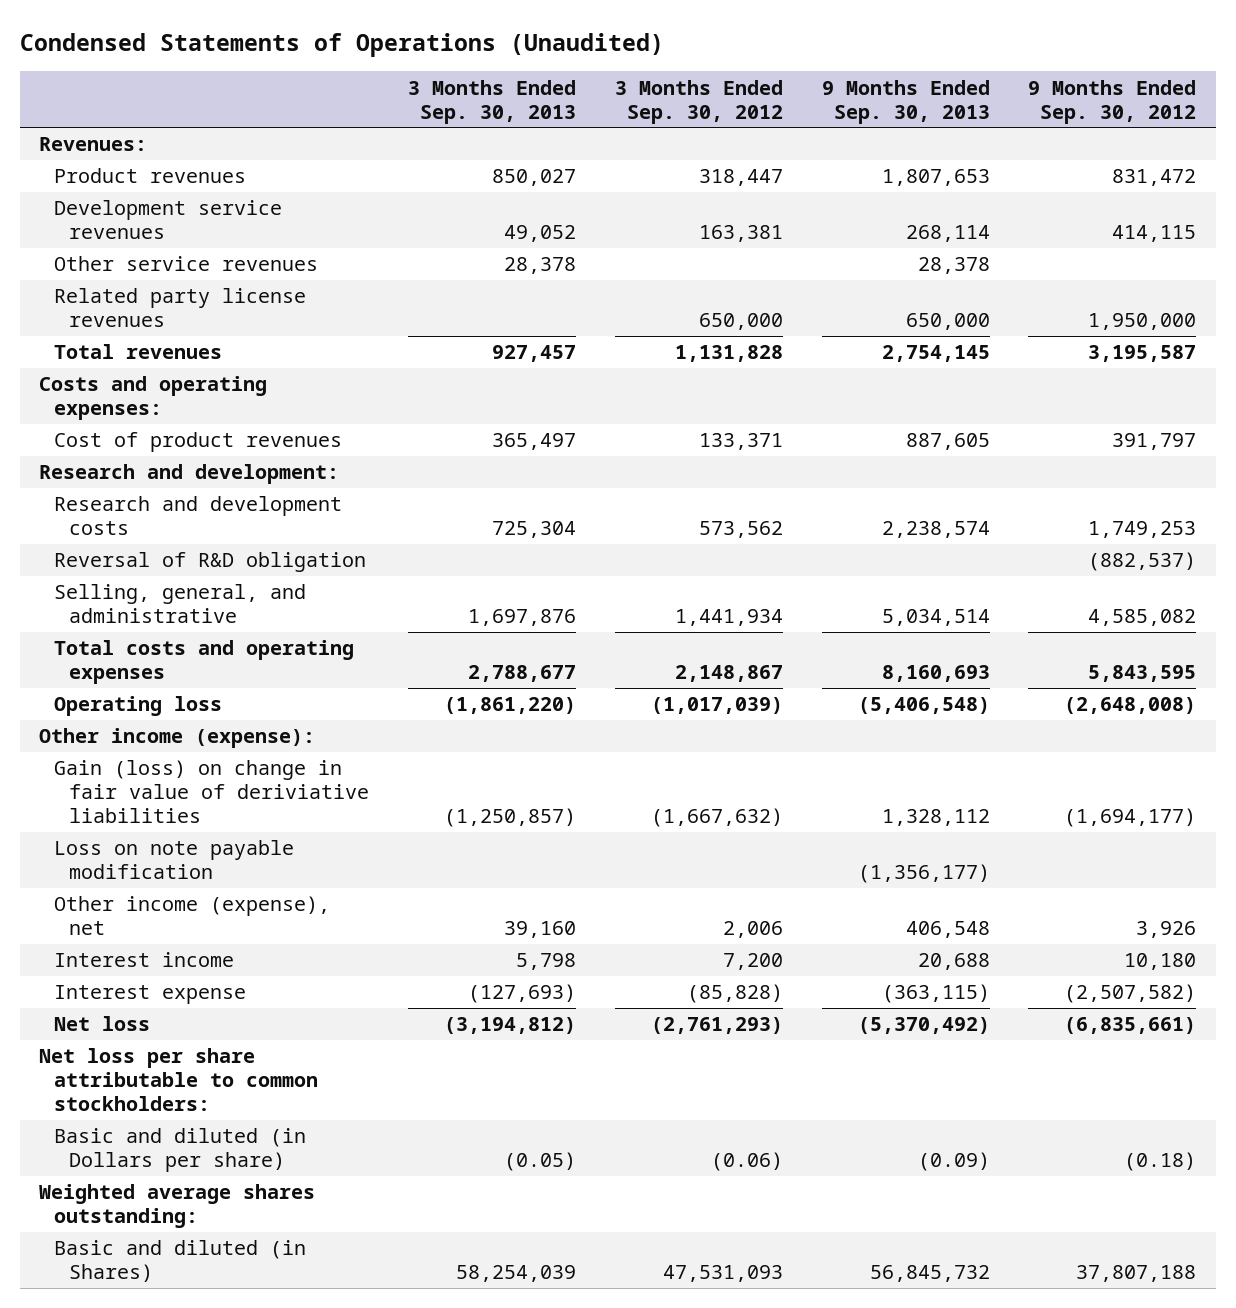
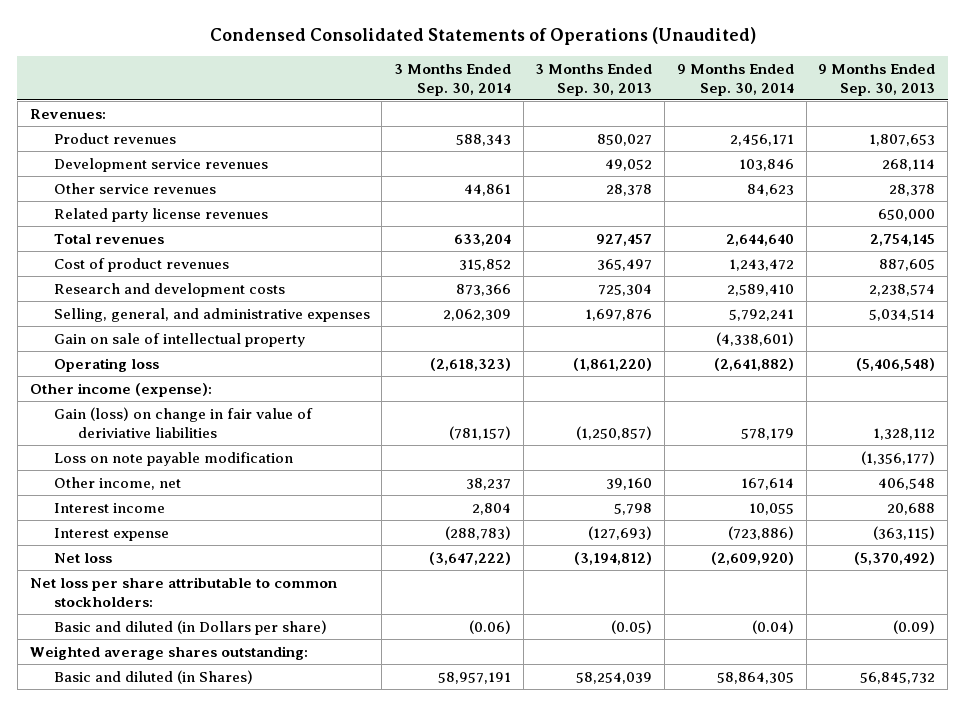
[20,33,665,58] Condensed Statements of Operations (Unaudited) -> [209,27,756,46] Condensed Consolidated Statements of Operations (Unaudited)
[614,79,783,124] 3 Months Ended Sep. 30, 2012 -> none
[1028,79,1197,124] 9 Months Ended Sep. 30, 2012 -> none
none -> [394,63,512,96] 3 Months Ended Sep. 30, 2014
none -> [676,63,794,96] 9 Months Ended Sep. 30, 2014
[39,376,268,421] Costs and operating expenses: -> none
[39,464,340,485] Research and development: -> none
[54,552,367,573] Reversal of R&D obligation -> none
[54,640,355,685] Total costs and operating expenses -> none
[54,584,307,624] Selling, general, and administrative -> [53,307,370,322] Selling, general, and administrative expenses
none -> [53,332,305,347] Gain on sale of intellectual property
[54,896,331,936] Other income (expense), net -> [53,476,181,490] Other income, net

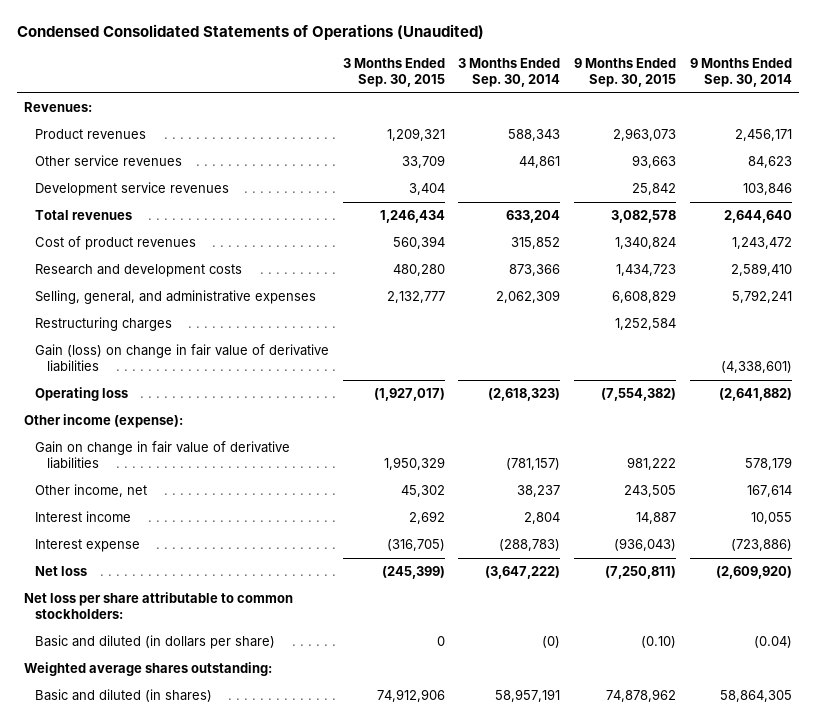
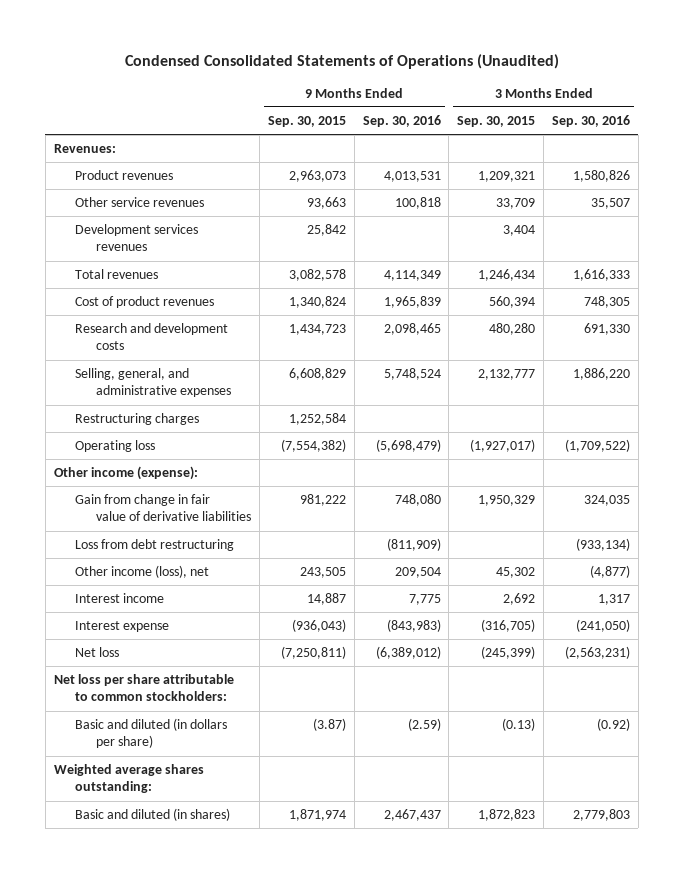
[458,58,561,88] 3 Months Ended Sep. 30, 2014 -> none
[689,58,792,88] 9 Months Ended Sep. 30, 2014 -> none
none -> [362,114,441,127] Sep. 30, 2016
none -> [552,114,631,127] Sep. 30, 2016
[35,182,230,197] Development service revenues -> [74,224,198,252] Development services revenues
[35,344,330,373] Gain (loss) on change in fair value of derivative liabilities -> none
[35,441,291,470] Gain on change in fair value of derivative liabilities -> [74,494,252,522] Gain from change in fair value of derivative liabilities
none -> [74,539,234,552] Loss from debt restructuring
[35,484,148,498] Other income, net -> [74,565,209,579] Other income (loss), net
[436,636,445,647] 0 -> [502,718,536,732] (0.13)
[641,636,677,649] (0.10) -> [312,718,346,732] (3.87)
[376,689,445,703] 74,912,906 -> [478,809,536,822] 1,872,823
[606,689,677,703] 74,878,962 -> [288,809,346,822] 1,871,974

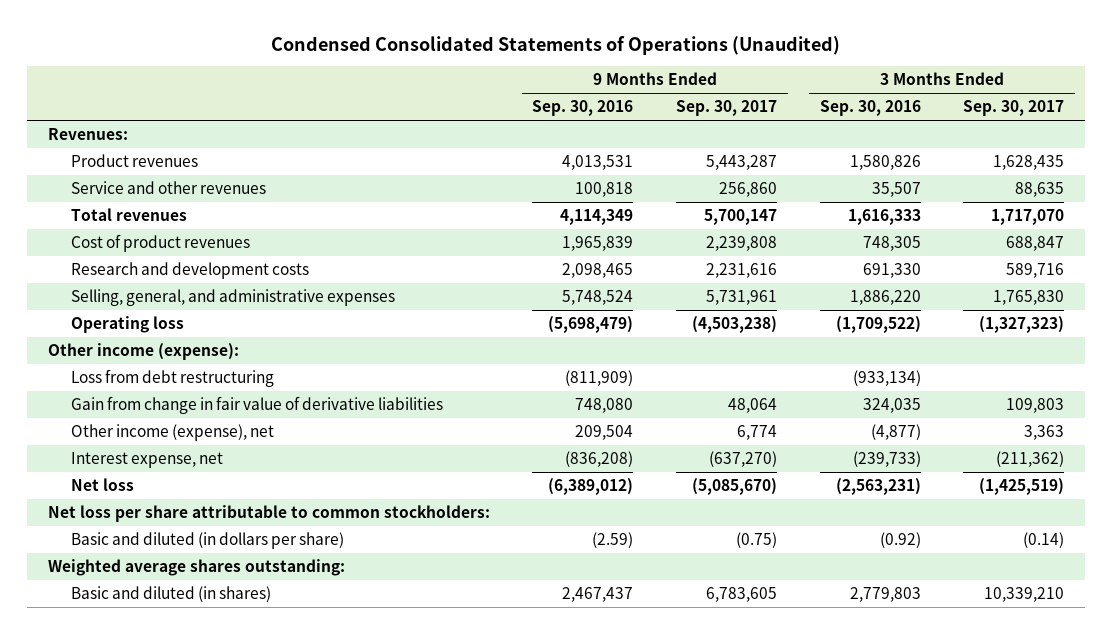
[267,115,346,127] Sep. 30, 2015 -> none
[457,115,536,127] Sep. 30, 2015 -> none
none -> [676,100,778,117] Sep. 30, 2017
none -> [963,100,1065,117] Sep. 30, 2017
[74,224,198,252] Development services revenues -> none
[74,197,204,208] Other service revenues -> [70,181,266,195] Service and other revenues
[74,413,199,426] Restructuring charges -> none
[74,593,164,604] Interest income -> none
[74,494,252,522] Gain from change in fair value of derivative liabilities -> [70,396,443,415] Gain from change in fair value of derivative liabilities
[74,565,209,579] Other income (loss), net -> [70,424,274,442] Other income (expense), net
[74,621,169,633] Interest expense -> [70,452,223,469] Interest expense, net
[386,619,441,633] (843,983) -> [565,451,634,468] (836,208)
[576,619,631,633] (241,050) -> [852,451,921,468] (239,733)

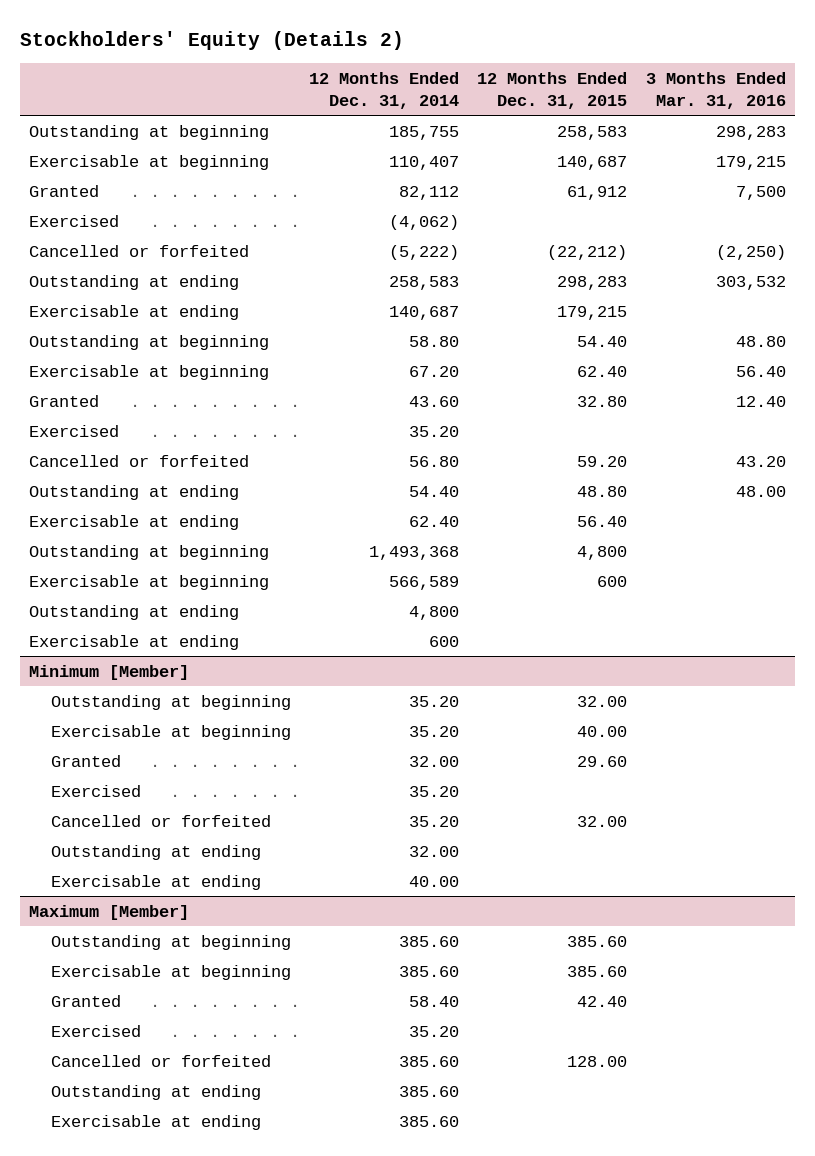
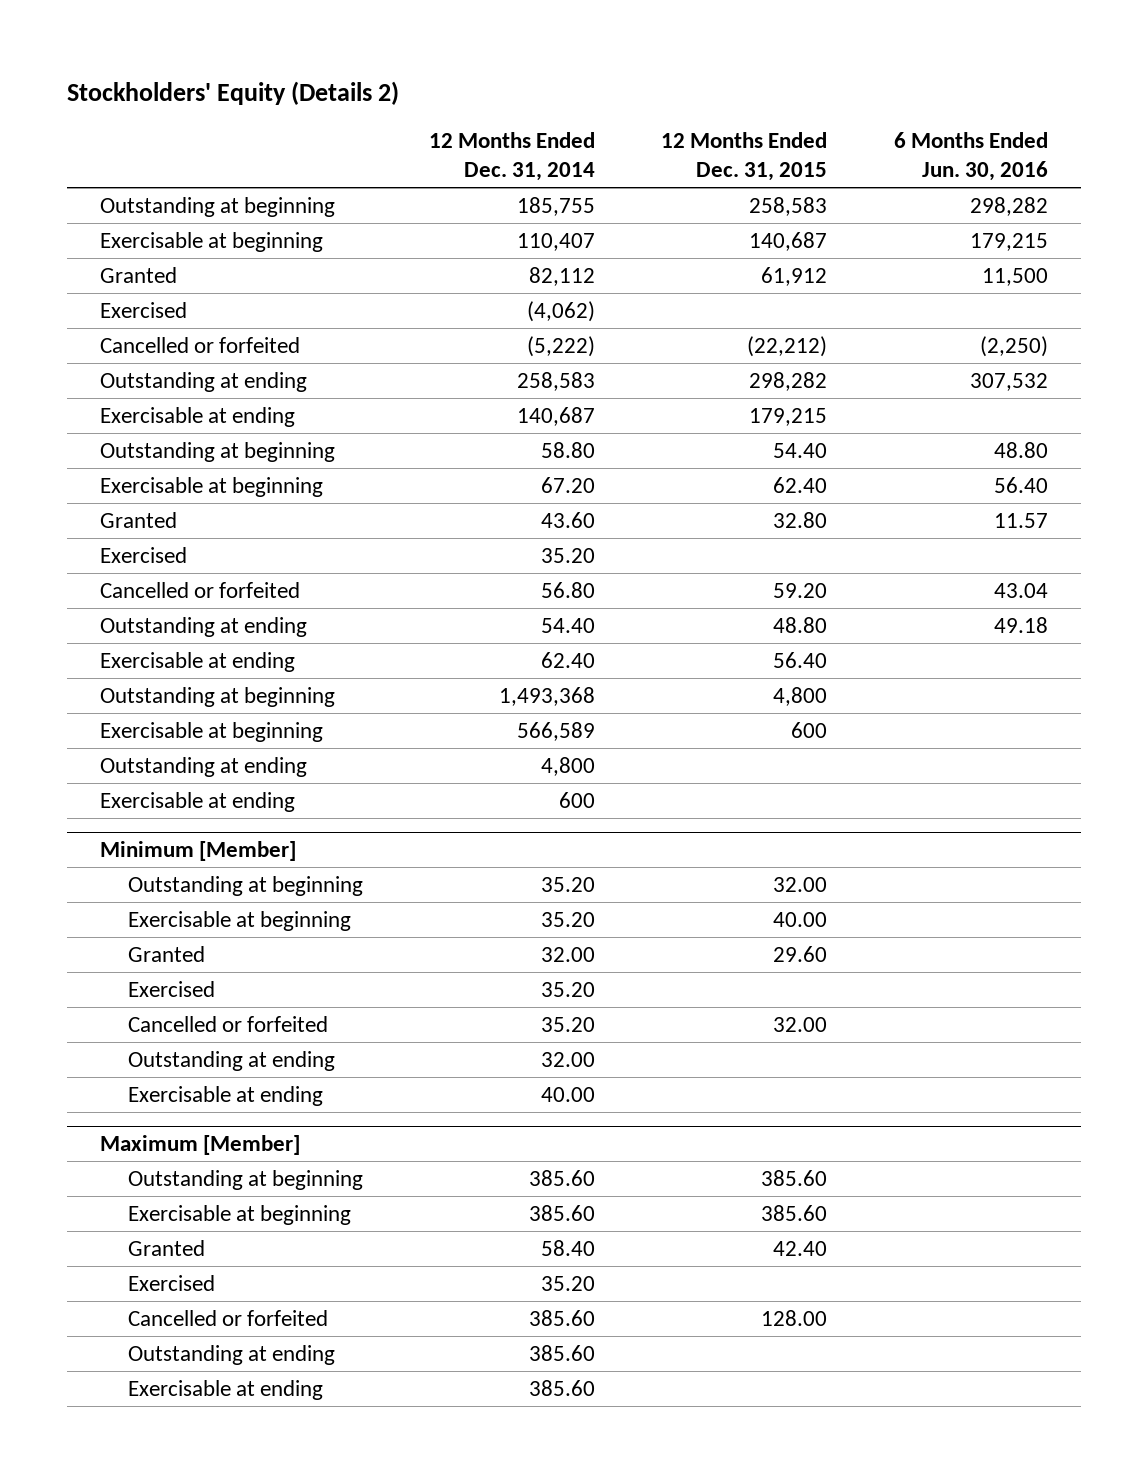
[645,71,786,109] 3 Months Ended Mar. 31, 2016 -> none
none -> [893,132,1048,181] 6 Months Ended Jun. 30, 2016
[557,275,628,290] 298,283 -> [749,371,828,391] 298,282

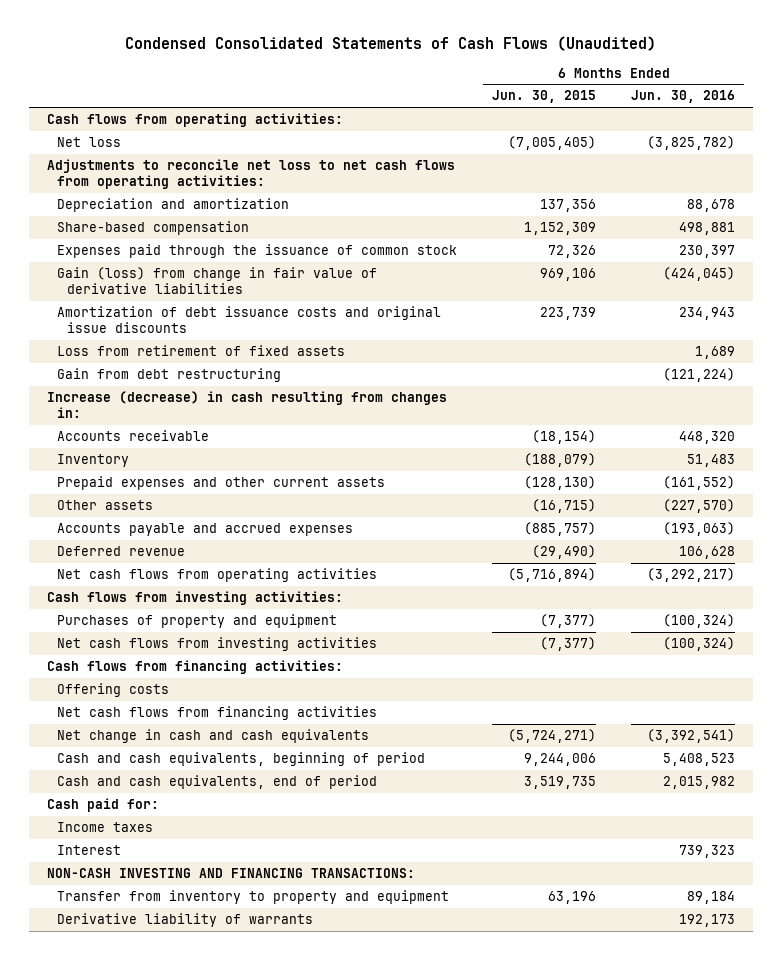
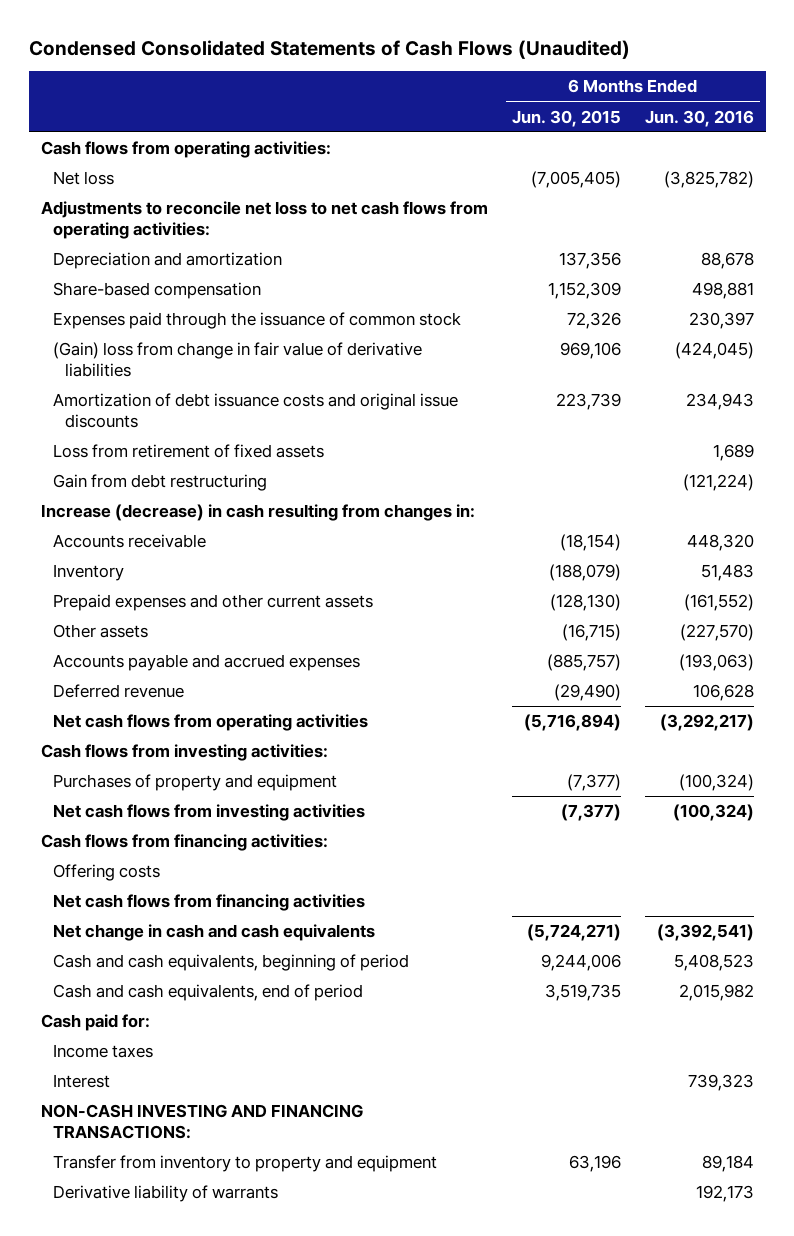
[56,266,377,295] Gain (loss) from change in fair value of derivative liabilities -> [52,342,422,378] (Gain) loss from change in fair value of derivative liabilities

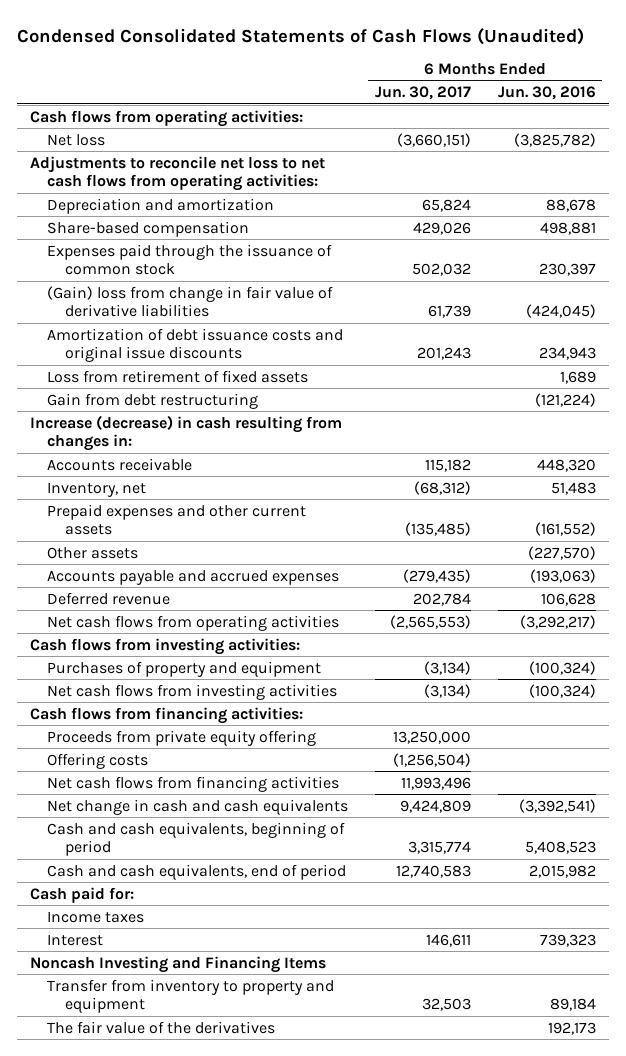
[511,109,621,127] Jun. 30, 2015 -> none
none -> [375,86,472,101] Jun. 30, 2017
[52,564,124,582] Inventory -> [47,481,147,497] Inventory, net
none -> [47,729,317,746] Proceeds from private equity offering
[40,1104,363,1140] NON-CASH INVESTING AND FINANCING TRANSACTIONS: -> [30,955,327,973] Noncash Investing and Financing Items
[52,1185,278,1203] Derivative liability of warrants -> [47,1020,276,1034] The fair value of the derivatives

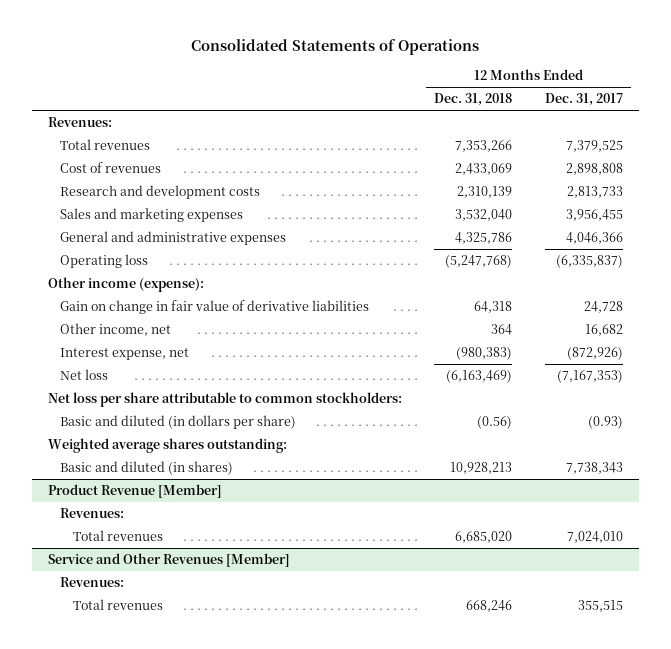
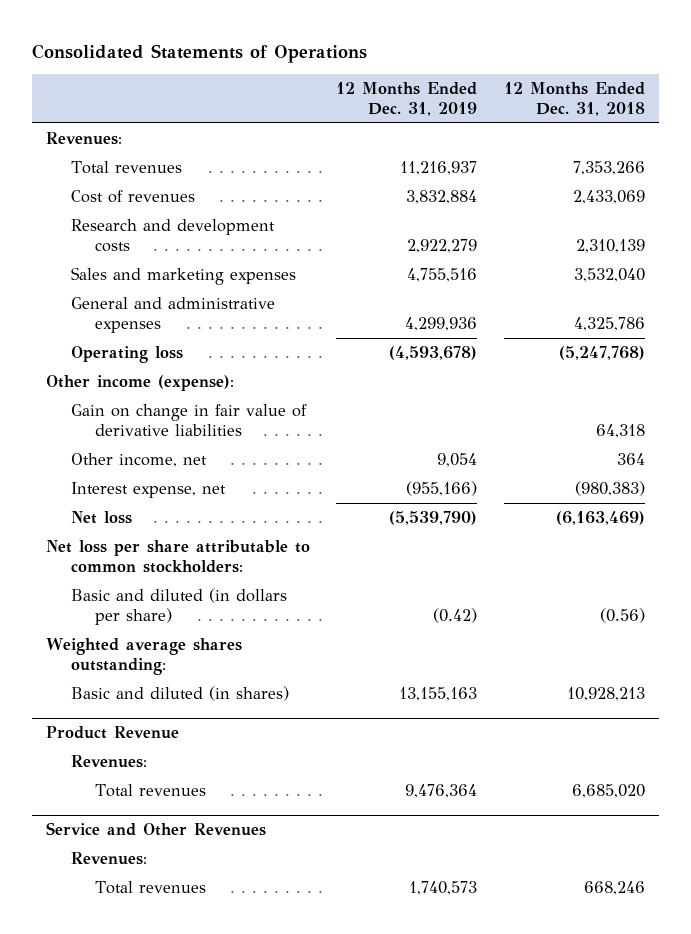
[545,93,624,107] Dec. 31, 2017 -> none
none -> [336,81,478,116] 12 Months Ended Dec. 31, 2019
[47,484,222,499] Product Revenue [Member] -> [45,726,179,740] Product Revenue
[47,553,290,568] Service and Other Revenues [Member] -> [45,822,266,837] Service and Other Revenues

